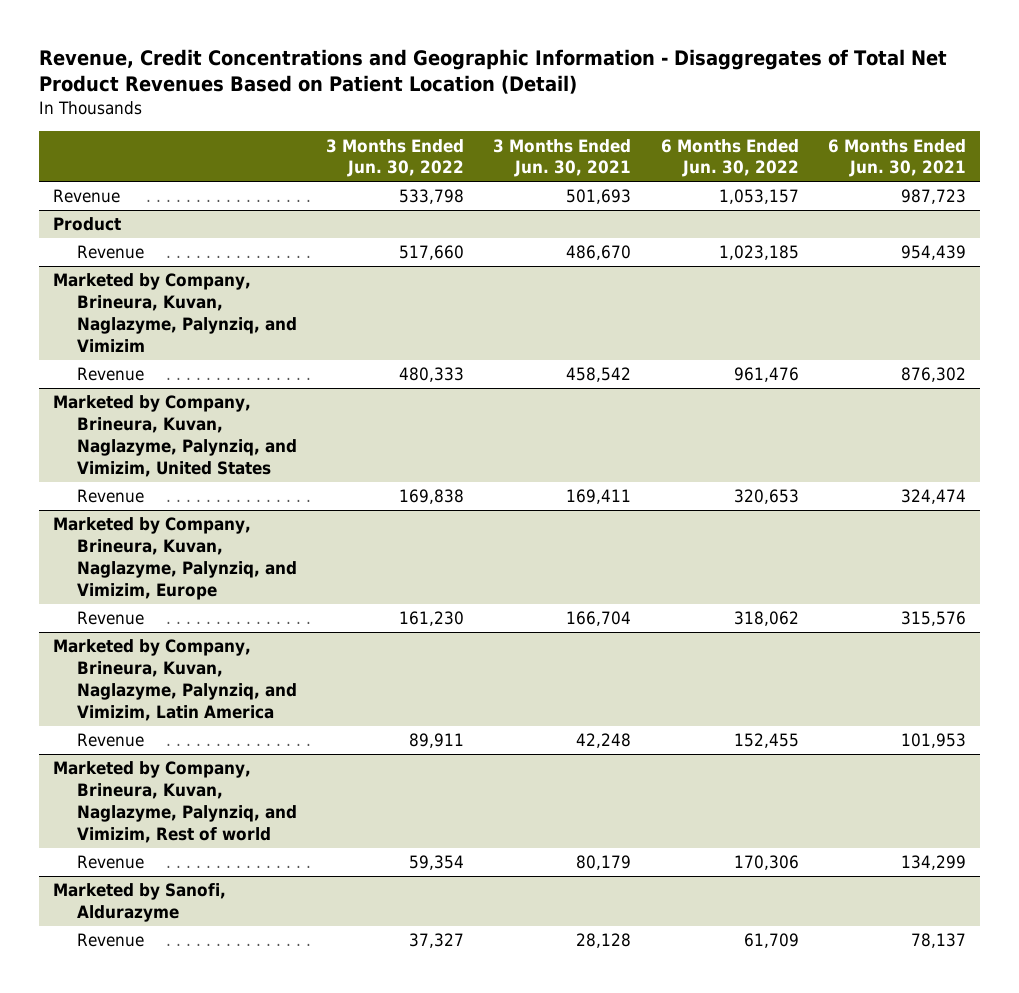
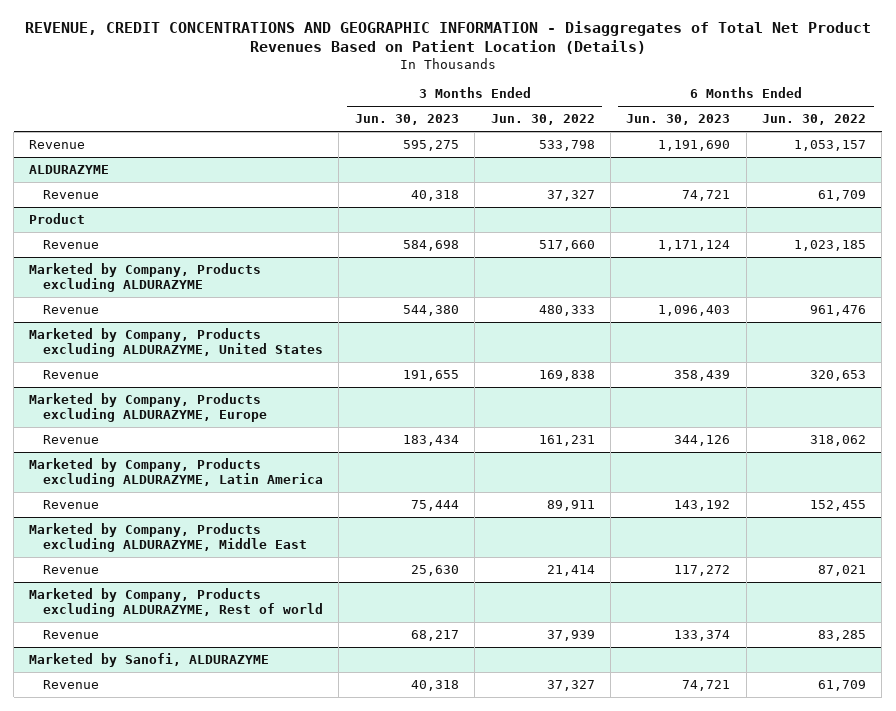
[38,49,947,95] Revenue, Credit Concentrations and Geographic Information - Disaggregates of Total Net Product Revenues Based on Patient Location (Detail) -> [24,20,871,55] REVENUE, CREDIT CONCENTRATIONS AND GEOGRAPHIC INFORMATION - Disaggregates of Total Net Product Revenues Based on Patient Location (Details)
[493,138,632,178] 3 Months Ended Jun. 30, 2021 -> none
[827,138,966,178] 6 Months Ended Jun. 30, 2021 -> none
none -> [354,114,459,126] Jun. 30, 2023
none -> [626,114,731,126] Jun. 30, 2023
none -> [29,164,110,174] ALDURAZYME
none -> [42,189,99,199] Revenue
[53,273,297,352] Marketed by Company, Brineura, Kuvan, Naglazyme, Palynziq, and Vimizim -> none
none -> [29,262,262,293] Marketed by Company, Products excluding ALDURAZYME
[53,395,297,477] Marketed by Company, Brineura, Kuvan, Naglazyme, Palynziq, and Vimizim, United States -> none
none -> [29,327,323,358] Marketed by Company, Products excluding ALDURAZYME, United States
[53,517,297,600] Marketed by Company, Brineura, Kuvan, Naglazyme, Palynziq, and Vimizim, Europe -> none
[53,639,297,721] Marketed by Company, Brineura, Kuvan, Naglazyme, Palynziq, and Vimizim, Latin America -> none
none -> [29,392,267,423] Marketed by Company, Products excluding ALDURAZYME, Europe
[399,611,465,627] 161,230 -> [538,434,595,446] 161,231
none -> [29,457,323,488] Marketed by Company, Products excluding ALDURAZYME, Latin America
[53,761,297,843] Marketed by Company, Brineura, Kuvan, Naglazyme, Palynziq, and Vimizim, Rest of world -> none
none -> [29,522,307,553] Marketed by Company, Products excluding ALDURAZYME, Middle East
[409,855,465,871] 59,354 -> [546,564,595,576] 21,414
[733,855,799,871] 170,306 -> [818,564,867,576] 87,021
none -> [29,587,323,618] Marketed by Company, Products excluding ALDURAZYME, Rest of world
none -> [42,629,99,639] Revenue
[53,883,227,923] Marketed by Sanofi, Aldurazyme -> [29,652,270,667] Marketed by Sanofi, ALDURAZYME

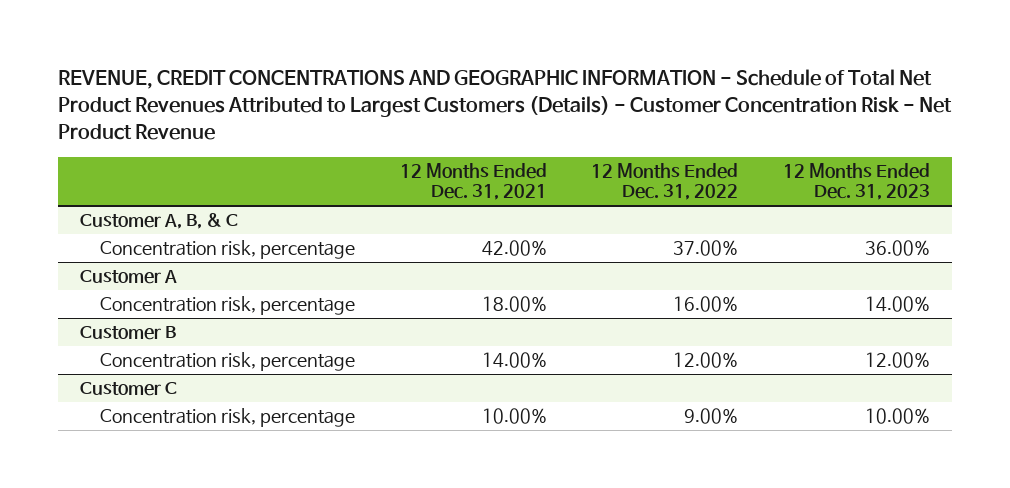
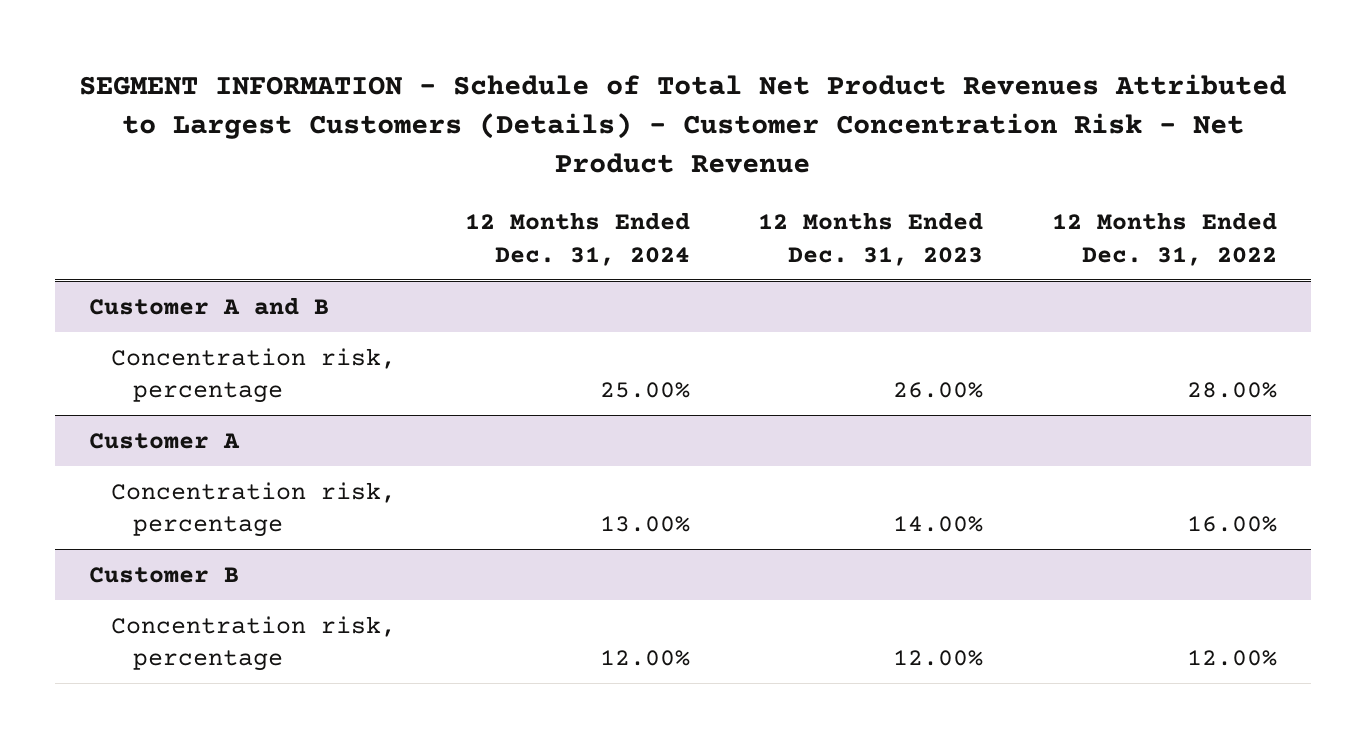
[58,69,953,141] REVENUE, CREDIT CONCENTRATIONS AND GEOGRAPHIC INFORMATION - Schedule of Total Net Product Revenues Attributed to Largest Customers (Details) - Customer Concentration Risk - Net Product Revenue -> [79,73,1287,173] SEGMENT INFORMATION - Schedule of Total Net Product Revenues Attributed to Largest Customers (Details) - Customer Concentration Risk - Net Product Revenue
[399,162,547,201] 12 Months Ended Dec. 31, 2021 -> none
none -> [464,212,690,266] 12 Months Ended Dec. 31, 2024
[80,213,239,230] Customer A, B, & C -> [89,296,330,315] Customer A and B
[673,240,739,257] 37.00% -> [1187,382,1278,399] 28.00%
[864,240,930,257] 36.00% -> [893,382,984,399] 26.00%
[80,382,178,397] Customer C -> none
[100,408,356,428] Concentration risk, percentage -> none

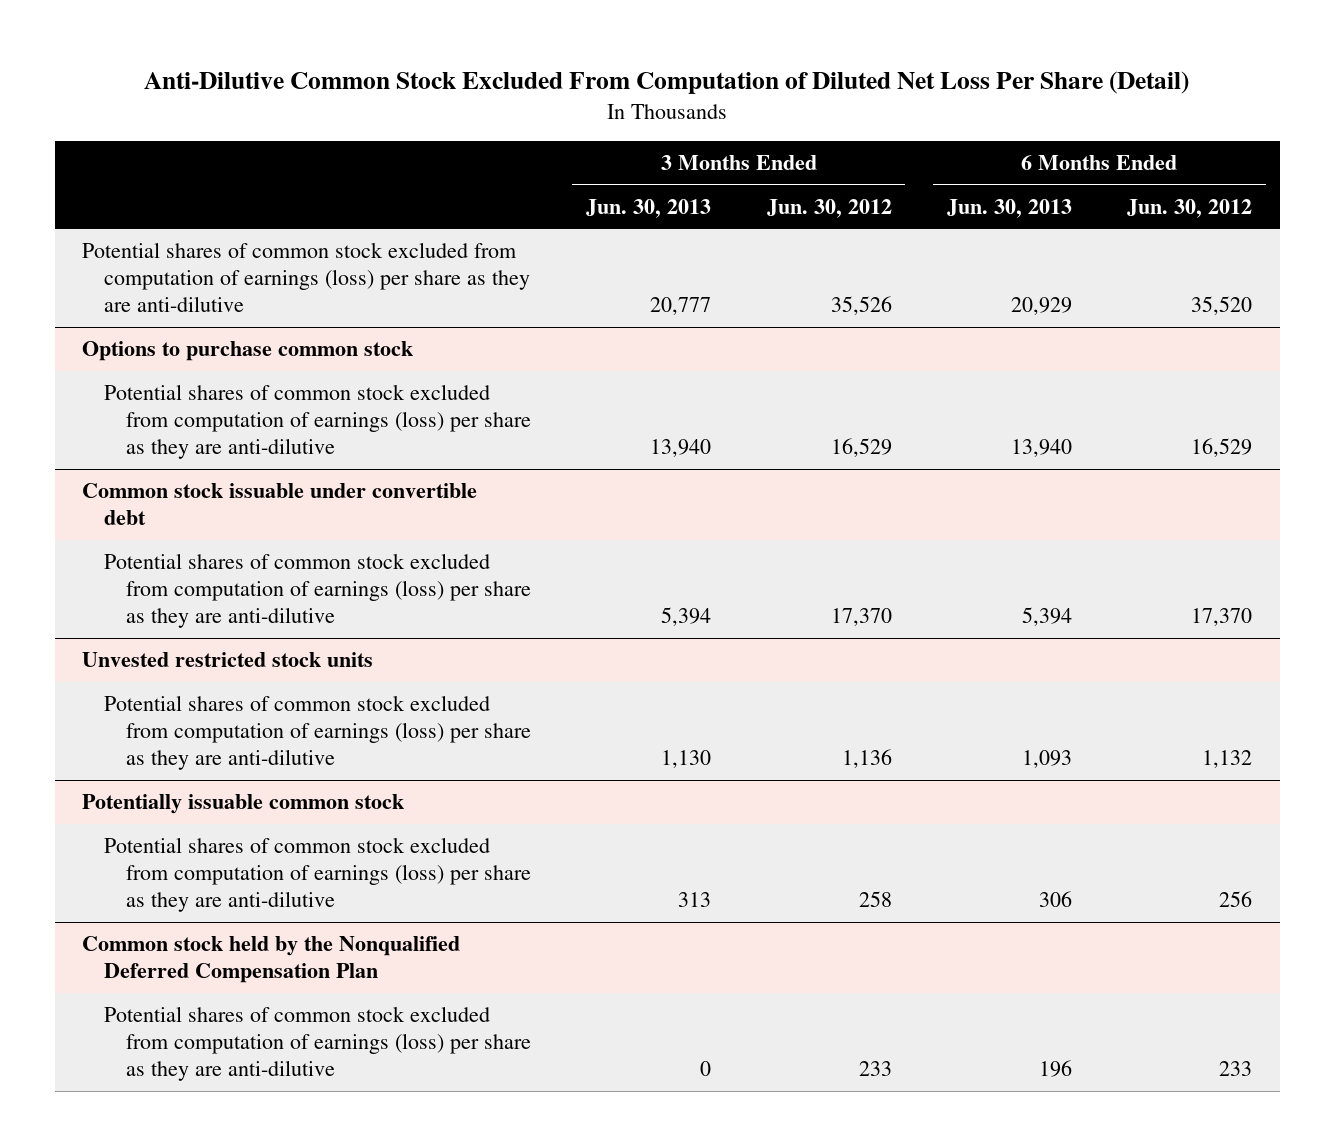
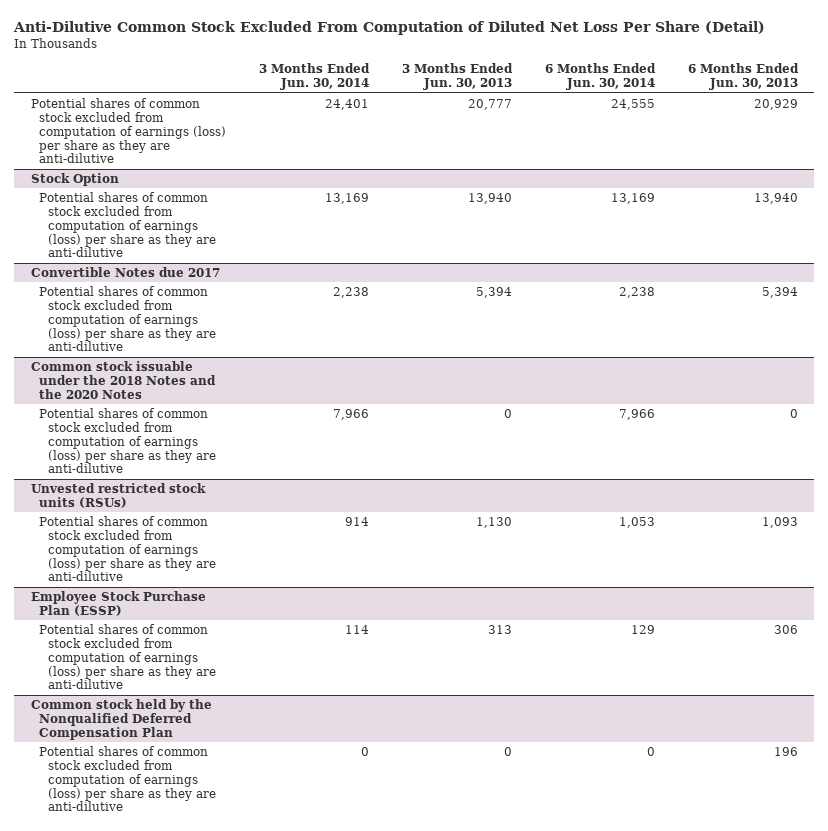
[766,198,892,218] Jun. 30, 2012 -> none
[1127,198,1253,218] Jun. 30, 2012 -> none
none -> [259,63,371,91] 3 Months Ended Jun. 30, 2014
none -> [544,63,656,91] 6 Months Ended Jun. 30, 2014
[82,341,414,362] Options to purchase common stock -> none
none -> [30,172,119,186] Stock Option
[82,483,478,526] Common stock issuable under convertible debt -> none
none -> [30,266,220,277] Convertible Notes due 2017
none -> [30,360,217,399] Common stock issuable under the 2018 Notes and the 2020 Notes
none -> [39,407,216,474] Potential shares of common stock excluded from computation of earnings (loss) per share as they are anti-dilutive
[82,652,374,668] Unvested restricted stock units -> [30,482,206,508] Unvested restricted stock units (RSUs)
[82,794,405,815] Potentially issuable common stock -> none
none -> [30,590,206,616] Employee Stock Purchase Plan (ESSP)

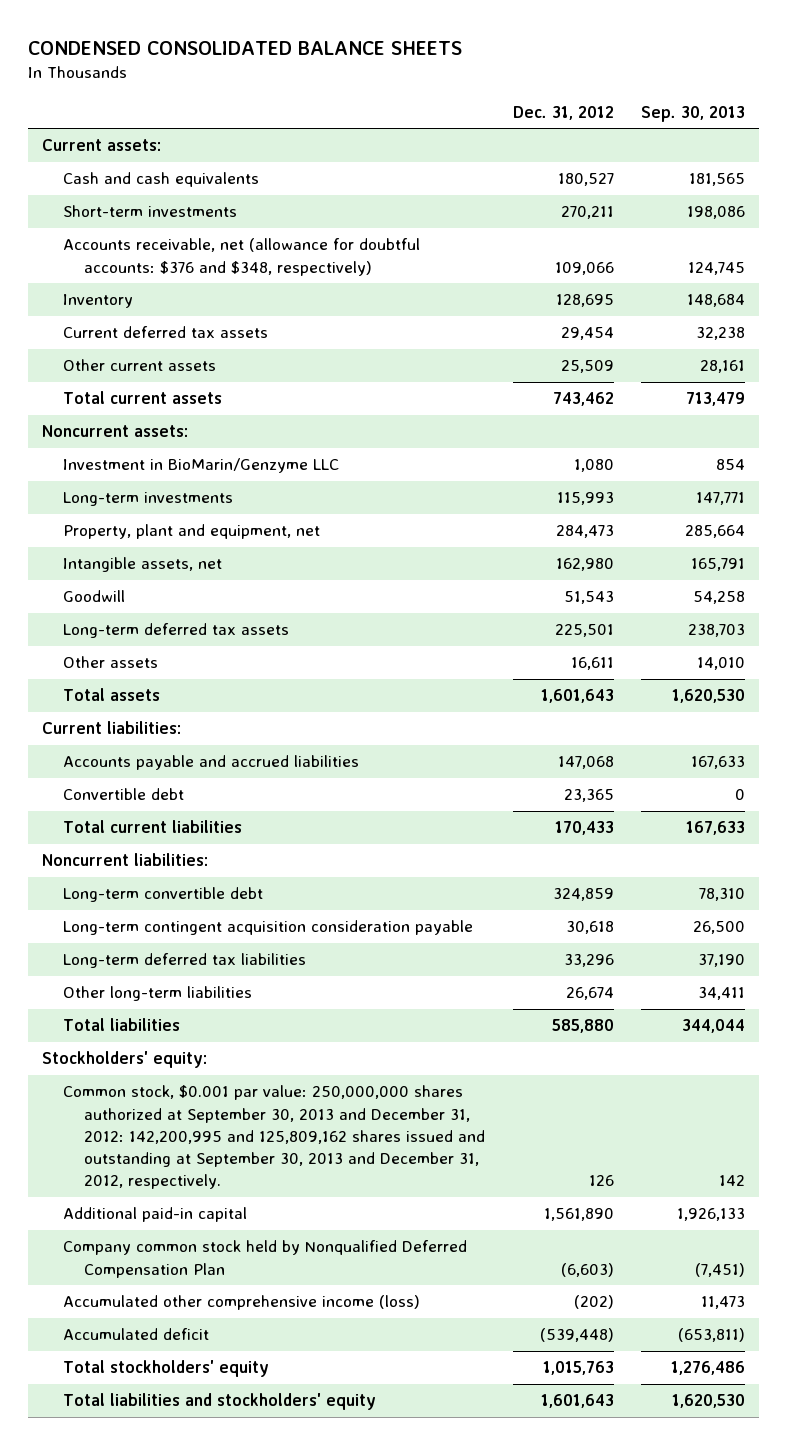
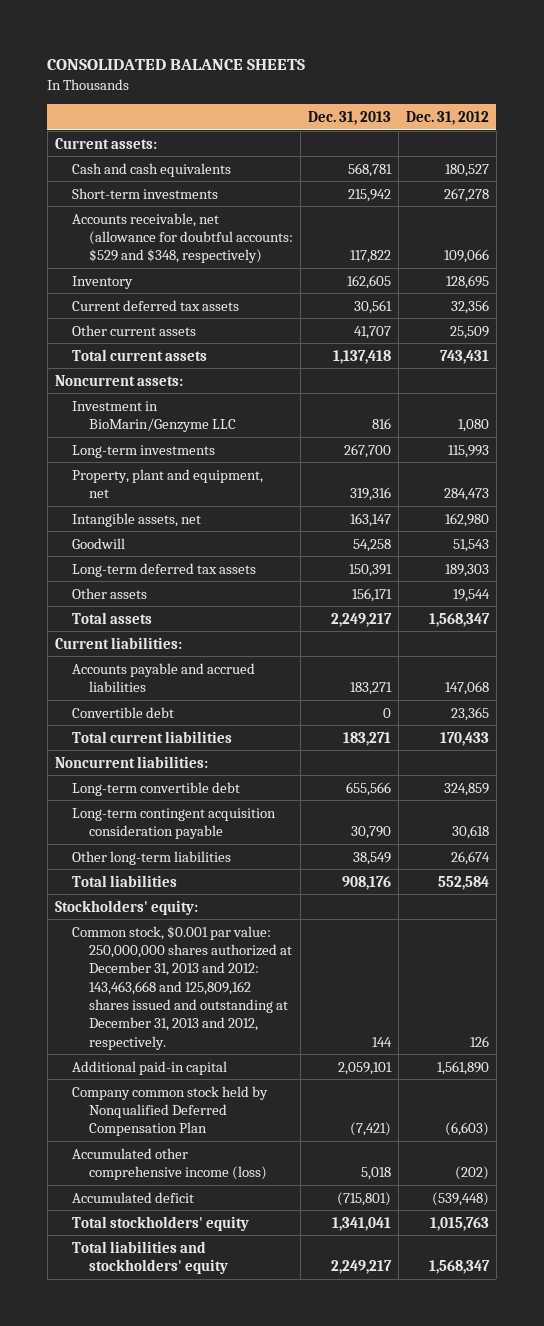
[28,41,463,56] CONDENSED CONSOLIDATED BALANCE SHEETS -> [47,59,306,71] CONSOLIDATED BALANCE SHEETS
[641,105,746,122] Sep. 30, 2013 -> none
none -> [308,111,392,126] Dec. 31, 2013
[560,206,614,220] 270,211 -> [444,187,490,202] 267,278
[62,238,420,276] Accounts receivable, net (allowance for doubtful accounts: $376 and $348, respectively) -> [72,212,294,264] Accounts receivable, net (allowance for doubtful accounts: $529 and $348, respectively)
[560,327,614,341] 29,454 -> [451,299,490,314] 32,356
[552,392,614,407] 743,462 -> [440,349,490,364] 743,431
[554,624,614,638] 225,501 -> [445,563,490,577] 189,303
[570,657,614,671] 16,611 -> [453,588,491,602] 19,544
[540,689,614,704] 1,601,643 -> [429,612,491,627] 1,568,347
[62,953,306,969] Long-term deferred tax liabilities -> none
[551,1019,614,1034] 585,880 -> [438,875,490,890] 552,584
[62,1085,485,1190] Common stock, $0.001 par value: 250,000,000 shares authorized at September 30, 2013 and December 31, 2012: 142,200,995 and 125,809,162 shares issued and outstanding at September 30, 2013 and December 31, 2012, respectively. -> [72,925,293,1050] Common stock, $0.001 par value: 250,000,000 shares authorized at December 31, 2013 and 2012: 143,463,668 and 125,809,162 shares issued and outstanding at December 31, 2013 and 2012, respectively.
[540,1394,614,1409] 1,601,643 -> [429,1259,491,1274] 1,568,347

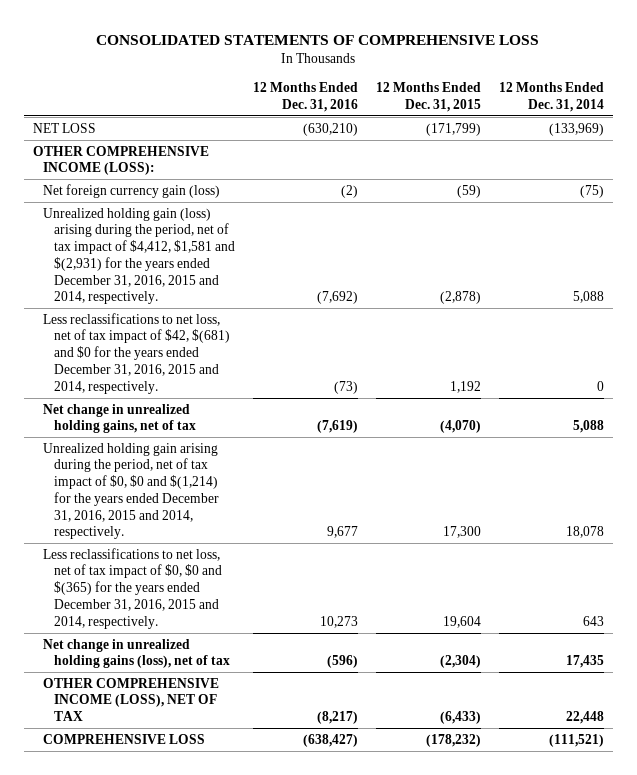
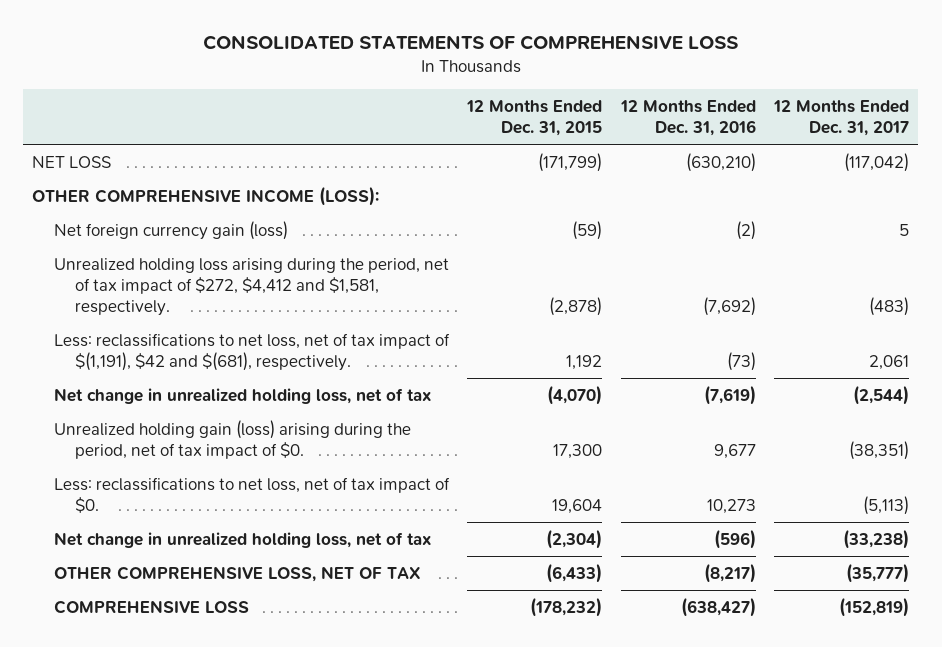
[498,81,604,112] 12 Months Ended Dec. 31, 2014 -> none
none -> [773,99,910,136] 12 Months Ended Dec. 31, 2017
[43,207,235,305] Unrealized holding gain (loss) arising during the period, net of tax impact of $4,412, $1,581 and $(2,931) for the years ended December 31, 2016, 2015 and 2014, respectively. -> [53,257,449,316] Unrealized holding loss arising during the period, net of tax impact of $272, $4,412 and $1,581, respectively.
[43,312,230,394] Less reclassifications to net loss, net of tax impact of $42, $(681) and $0 for the years ended December 31, 2016, 2015 and 2014, respectively. -> [53,332,450,371] Less: reclassifications to net loss, net of tax impact of $(1,191), $42 and $(681), respectively.
[43,403,196,434] Net change in unrealized holding gains, net of tax -> [53,387,431,404] Net change in unrealized holding loss, net of tax
[43,442,219,540] Unrealized holding gain arising during the period, net of tax impact of $0, $0 and $(1,214) for the years ended December 31, 2016, 2015 and 2014, respectively. -> [53,419,411,459] Unrealized holding gain (loss) arising during the period, net of tax impact of $0.
[43,547,222,629] Less reclassifications to net loss, net of tax impact of $0, $0 and $(365) for the years ended December 31, 2016, 2015 and 2014, respectively. -> [53,476,450,513] Less: reclassifications to net loss, net of tax impact of $0.
[43,638,230,669] Net change in unrealized holding gains (loss), net of tax -> [53,531,431,548] Net change in unrealized holding loss, net of tax
[43,677,220,722] OTHER COMPREHENSIVE INCOME (LOSS), NET OF TAX -> [53,565,421,582] OTHER COMPREHENSIVE LOSS, NET OF TAX

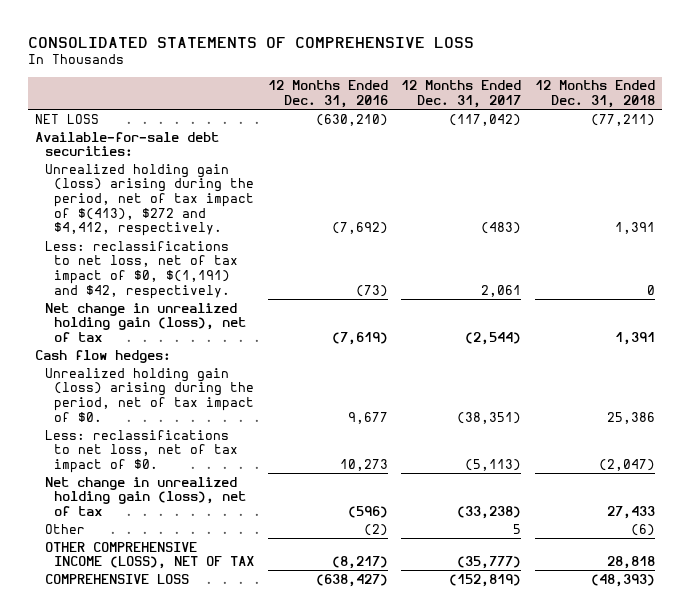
[466,99,603,136] 12 Months Ended Dec. 31, 2015 -> none
none -> [534,80,655,109] 12 Months Ended Dec. 31, 2018
[32,185,380,206] OTHER COMPREHENSIVE INCOME (LOSS): -> none
[53,220,288,240] Net foreign currency gain (loss) -> none
none -> [34,131,219,157] Available-for-sale debt securities:
[53,257,449,316] Unrealized holding loss arising during the period, net of tax impact of $272, $4,412 and $1,581, respectively. -> [44,163,255,237] Unrealized holding gain (loss) arising during the period, net of tax impact of $(413), $272 and $4,412, respectively.
[53,332,450,371] Less: reclassifications to net loss, net of tax impact of $(1,191), $42 and $(681), respectively. -> [44,240,239,299] Less: reclassifications to net loss, net of tax impact of $0, $(1,191) and $42, respectively.
[53,387,431,404] Net change in unrealized holding loss, net of tax -> [44,302,247,342] Net change in unrealized holding gain (loss), net of tax
none -> [34,349,171,363] Cash flow hedges:
[53,531,431,548] Net change in unrealized holding loss, net of tax -> [44,476,247,516] Net change in unrealized holding gain (loss), net of tax
none -> [44,523,85,534] Other
[53,565,421,582] OTHER COMPREHENSIVE LOSS, NET OF TAX -> [44,541,255,570] OTHER COMPREHENSIVE INCOME (LOSS), NET OF TAX

